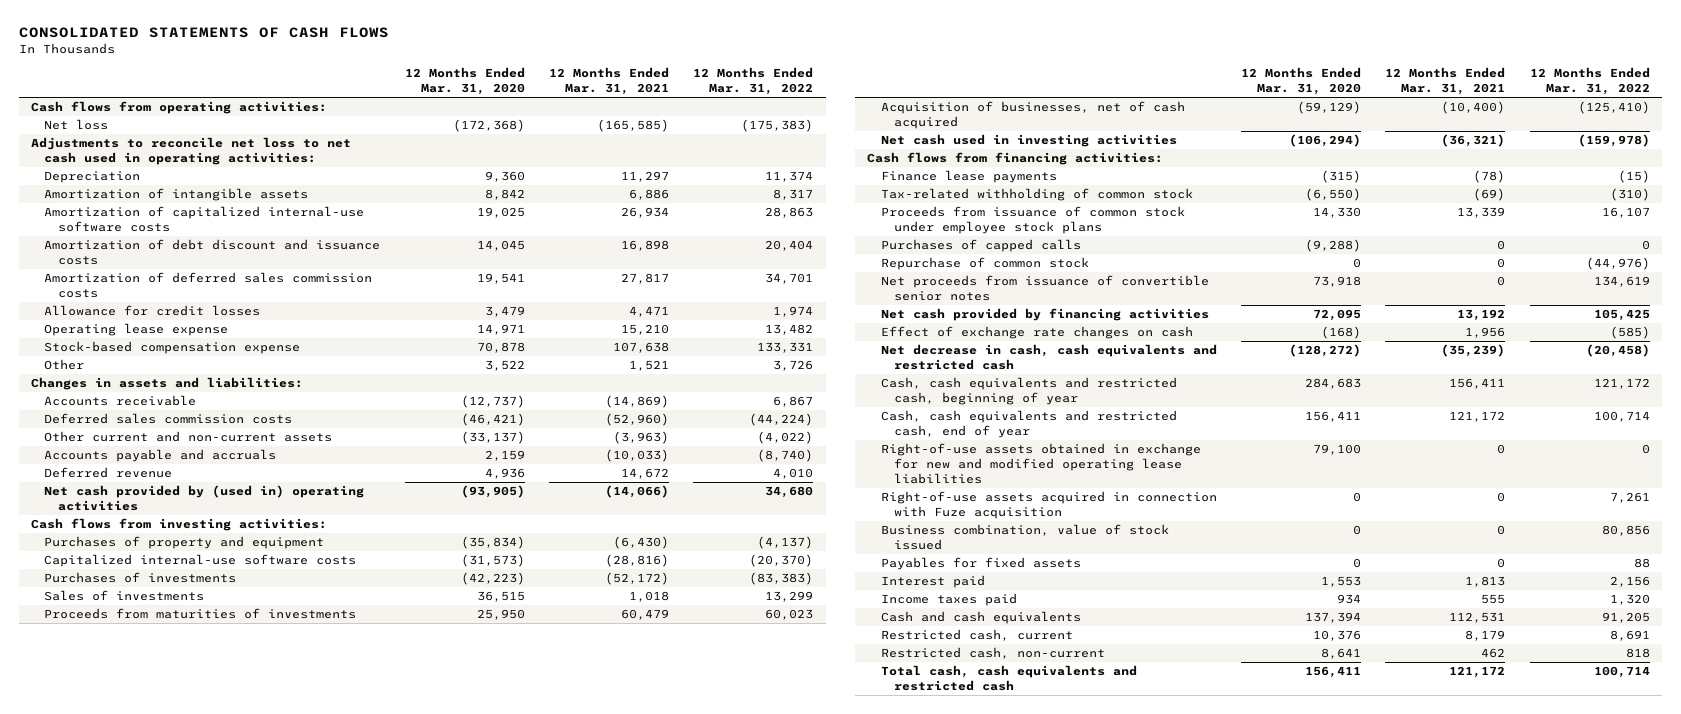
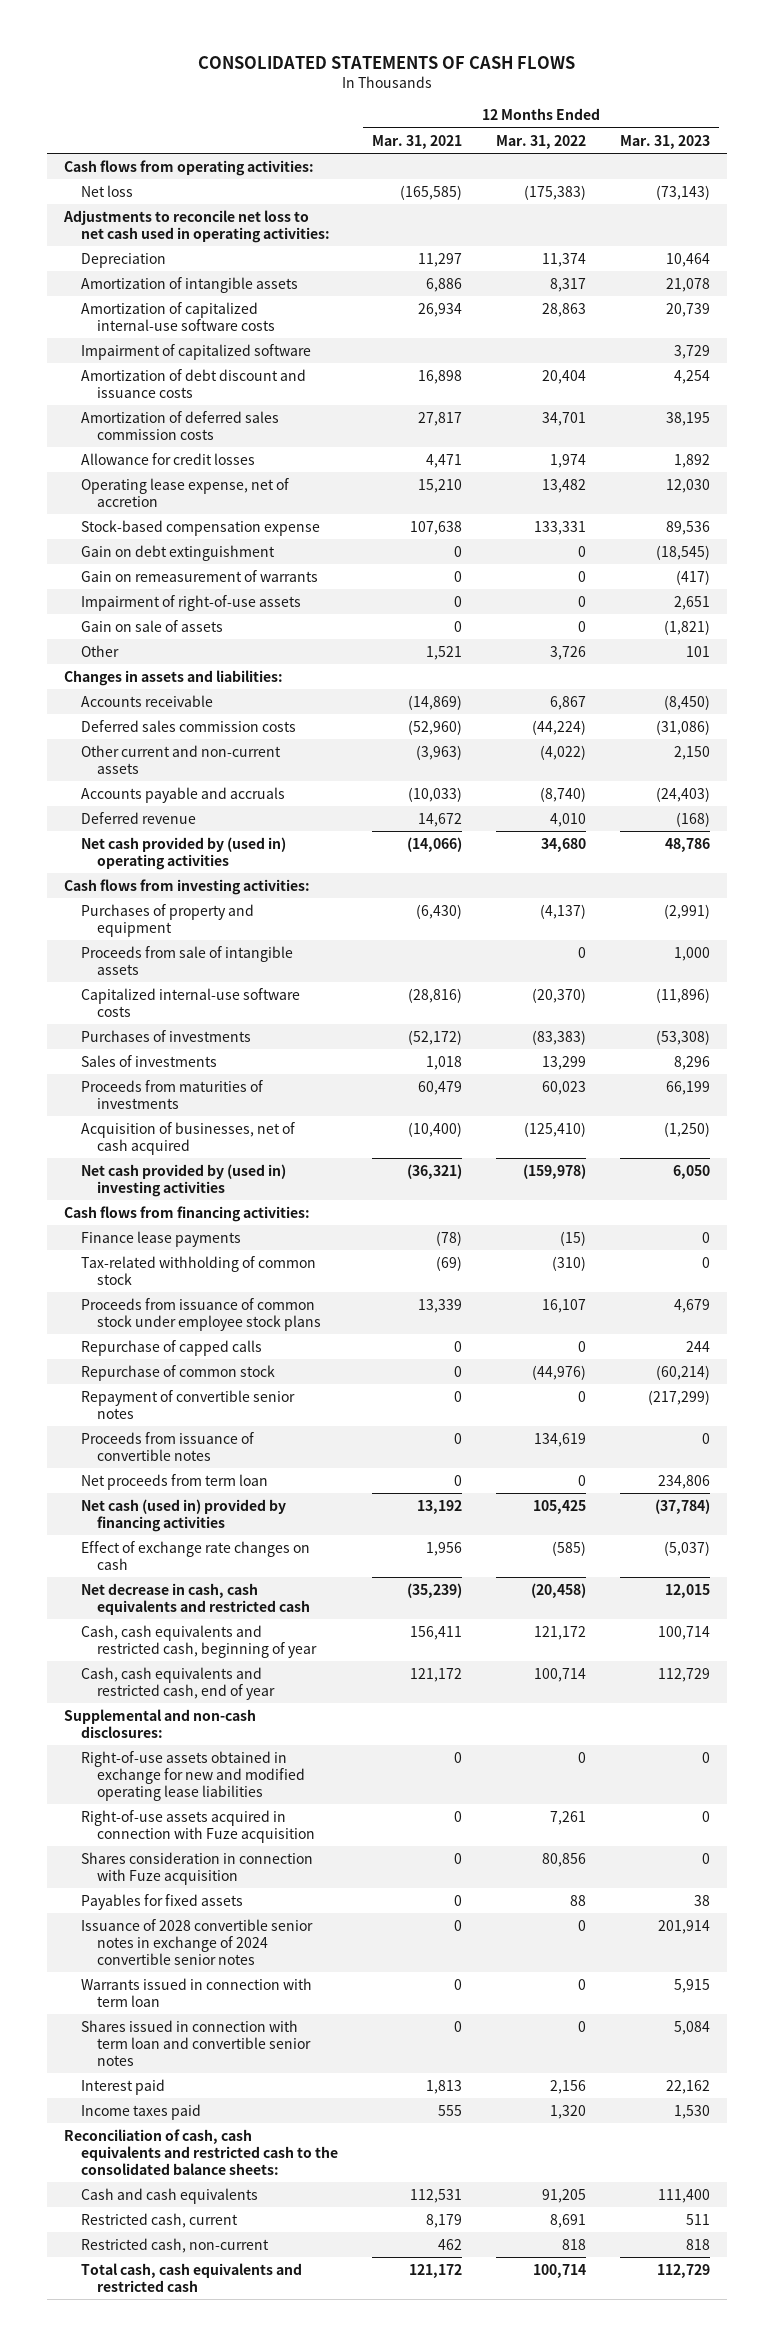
[404,67,525,96] 12 Months Ended Mar. 31, 2020 -> none
none -> [620,134,711,149] Mar. 31, 2023
none -> [80,343,311,360] Impairment of capitalized software
[44,323,229,337] Operating lease expense -> [80,477,289,507] Operating lease expense, net of accretion
none -> [80,544,275,561] Gain on debt extinguishment
none -> [80,569,318,582] Gain on remeasurement of warrants
none -> [80,594,301,611] Impairment of right-of-use assets
none -> [80,619,223,632] Gain on sale of assets
none -> [80,945,293,975] Proceeds from sale of intangible assets
[880,134,1177,148] Net cash used in investing activities -> [80,1163,286,1197] Net cash provided by (used in) investing activities
[880,239,1081,253] Purchases of capped calls -> [80,1339,262,1356] Repurchase of capped calls
none -> [80,1389,295,1419] Repayment of convertible senior notes
[880,275,1209,302] Net proceeds from issuance of convertible senior notes -> [80,1431,254,1461] Proceeds from issuance of convertible notes
none -> [80,1473,268,1490] Net proceeds from term loan
[880,308,1209,322] Net cash provided by financing activities -> [80,1498,286,1532] Net cash (used in) provided by financing activities
none -> [64,1708,257,1738] Supplemental and non-cash disclosures:
[880,524,1169,551] Business combination, value of stock issued -> [80,1851,313,1885] Shares consideration in connection with Fuze acquisition
none -> [80,1918,313,1965] Issuance of 2028 convertible senior notes in exchange of 2024 convertible senior notes
none -> [80,1977,312,2007] Warrants issued in connection with term loan
none -> [80,2019,312,2066] Shares issued in connection with term loan and convertible senior notes
none -> [64,2128,338,2175] Reconciliation of cash, cash equivalents and restricted cash to the consolidated balance sheets:

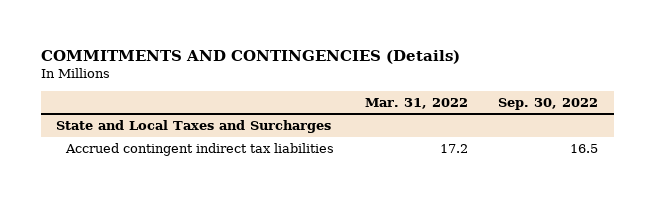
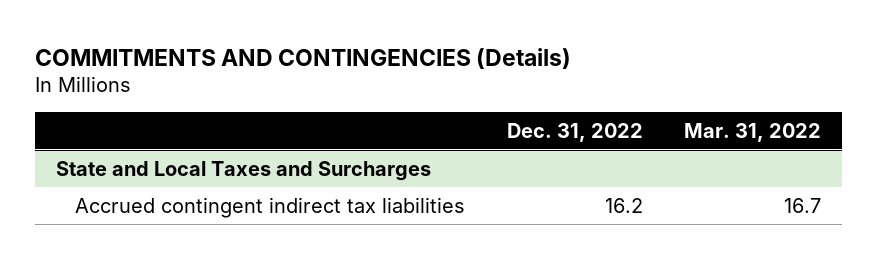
[498,97,599,110] Sep. 30, 2022 -> none
none -> [506,122,643,142] Dec. 31, 2022
[439,143,468,153] 17.2 -> [783,197,821,213] 16.7

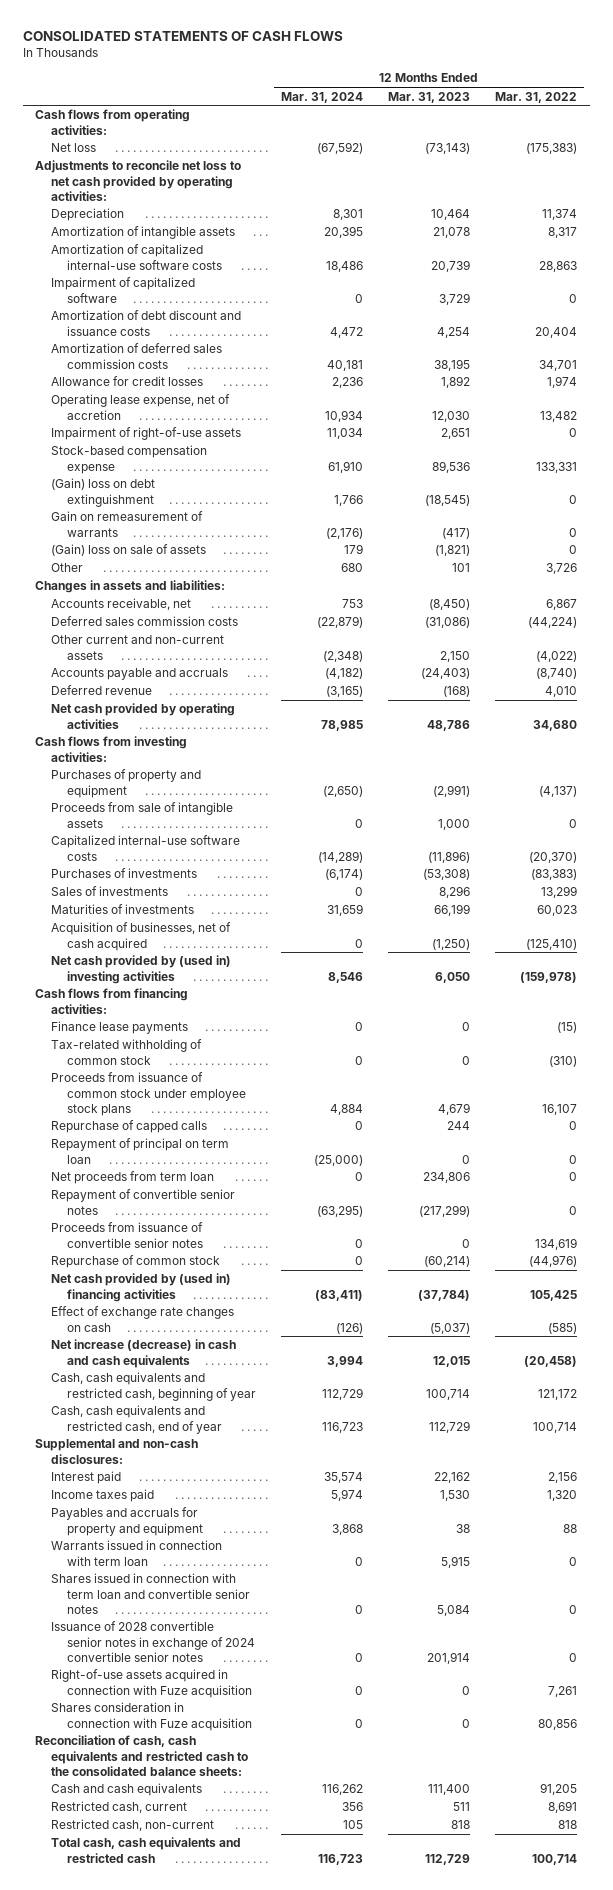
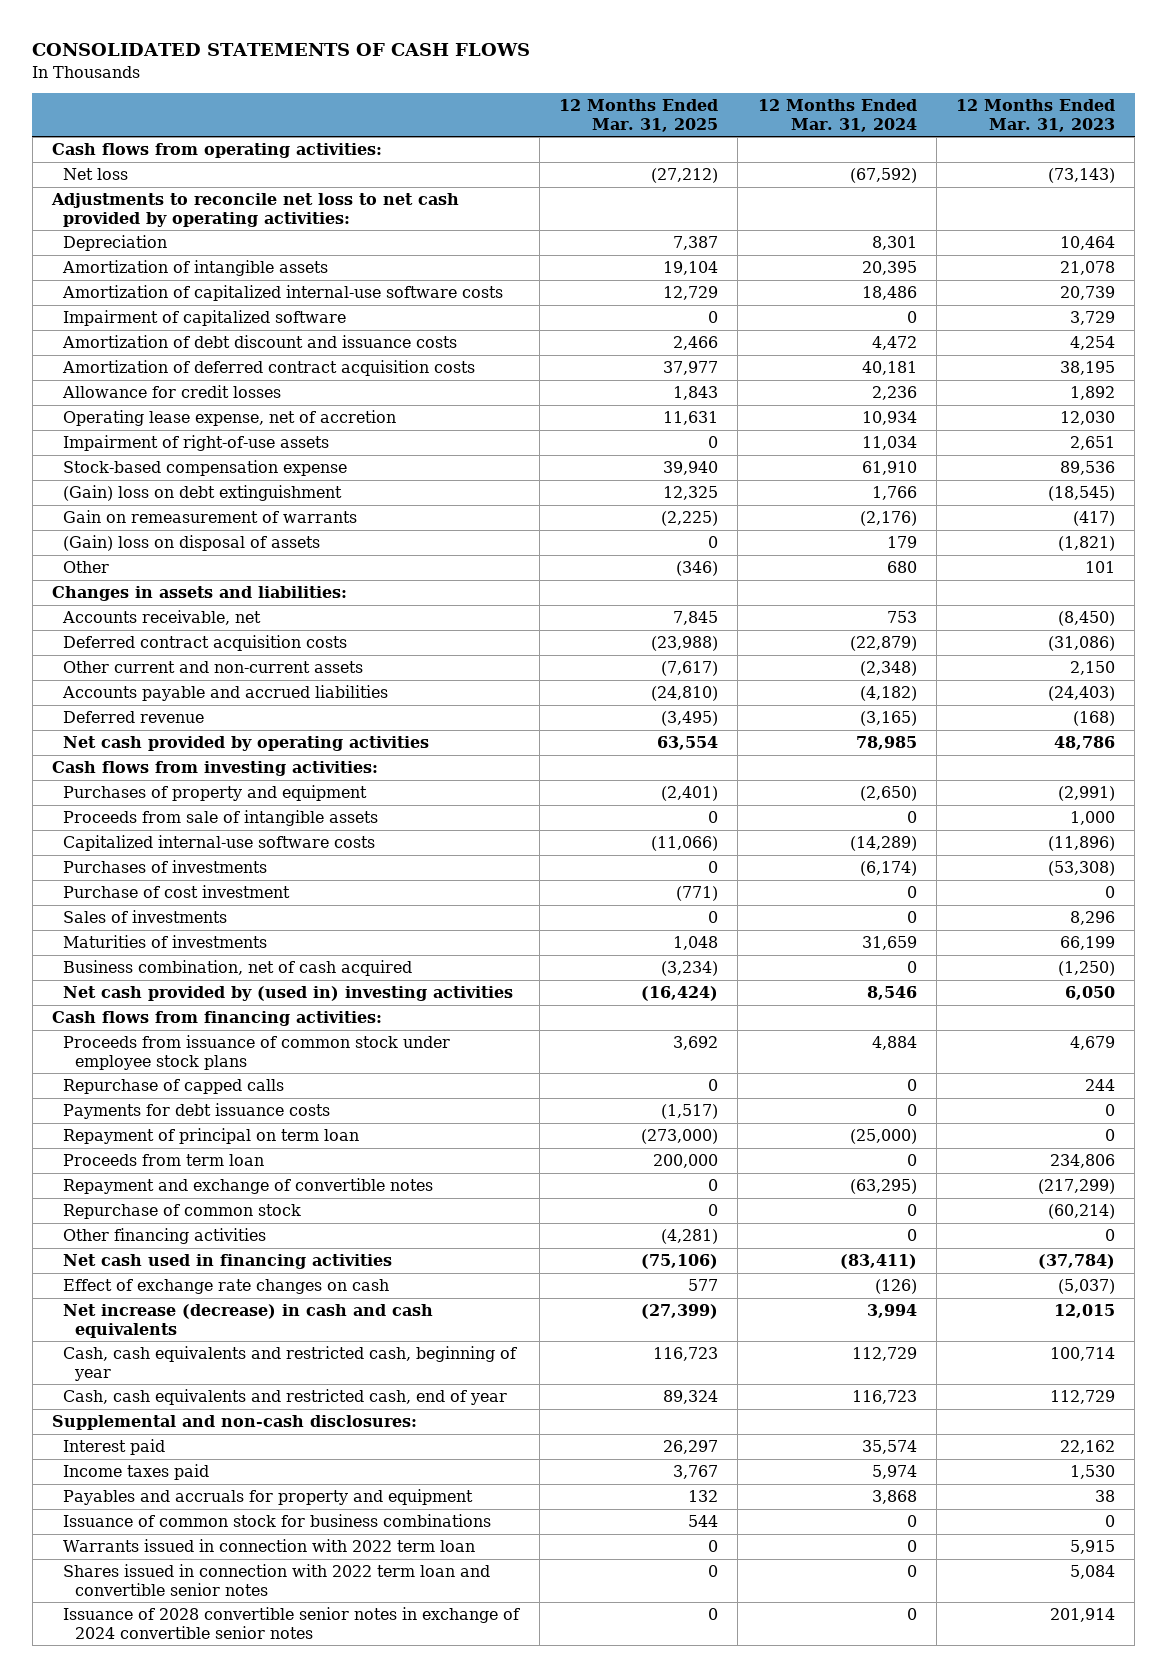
[495,91,578,103] Mar. 31, 2022 -> none
none -> [559,99,719,132] 12 Months Ended Mar. 31, 2025
[50,343,222,369] Amortization of deferred sales commission costs -> [62,360,476,377] Amortization of deferred contract acquisition costs
[50,544,206,557] (Gain) loss on sale of assets -> [63,535,321,552] (Gain) loss on disposal of assets
[50,616,238,627] Deferred sales commission costs -> [63,635,348,652] Deferred contract acquisition costs
[50,668,228,681] Accounts payable and accruals -> [62,685,389,702] Accounts payable and accrued liabilities
none -> [63,885,291,899] Purchase of cost investment
[50,922,231,951] Acquisition of businesses, net of cash acquired -> [63,960,413,977] Business combination, net of cash acquired
[50,1021,188,1035] Finance lease payments -> none
[50,1039,202,1065] Tax-related withholding of common stock -> none
none -> [63,1103,331,1120] Payments for debt issuance costs
[50,1222,203,1248] Proceeds from issuance of convertible senior notes -> none
[50,1171,214,1185] Net proceeds from term loan -> [63,1154,265,1167] Proceeds from term loan
[50,1189,235,1215] Repayment of convertible senior notes -> [63,1178,434,1195] Repayment and exchange of convertible notes
none -> [63,1228,267,1245] Other financing activities
[50,1273,231,1302] Net cash provided by (used in) financing activities -> [63,1254,393,1270] Net cash used in financing activities
none -> [63,1514,492,1528] Issuance of common stock for business combinations
[50,1540,222,1566] Warrants issued in connection with term loan -> [63,1539,476,1553] Warrants issued in connection with 2022 term loan
[50,1573,250,1614] Shares issued in connection with term loan and convertible senior notes -> [63,1564,491,1596] Shares issued in connection with 2022 term loan and convertible senior notes
[50,1669,252,1698] Right-of-use assets acquired in connection with Fuze acquisition -> none
[50,1702,252,1731] Shares consideration in connection with Fuze acquisition -> none
[35,1735,248,1776] Reconciliation of cash, cash equivalents and restricted cash to the consolidated balance sheets: -> none
[50,1783,202,1797] Cash and cash equivalents -> none
[50,1801,187,1814] Restricted cash, current -> none
[50,1819,214,1832] Restricted cash, non-current -> none
[50,1837,241,1863] Total cash, cash equivalents and restricted cash -> none

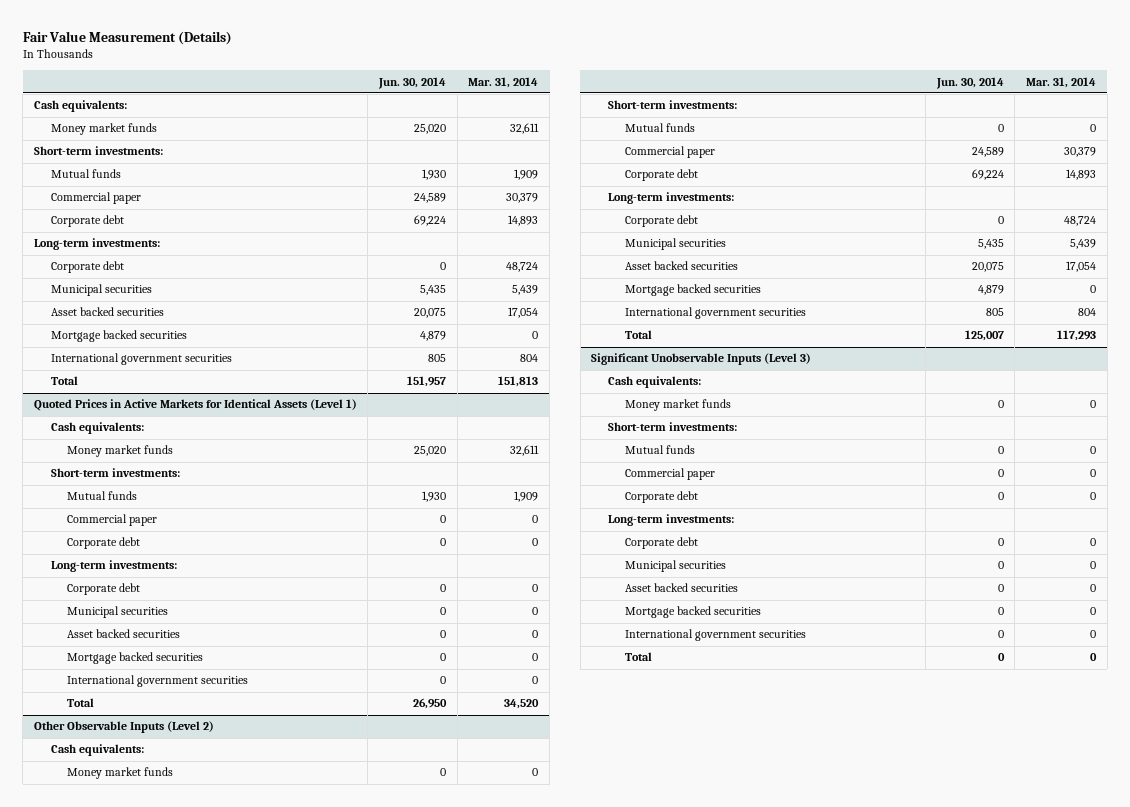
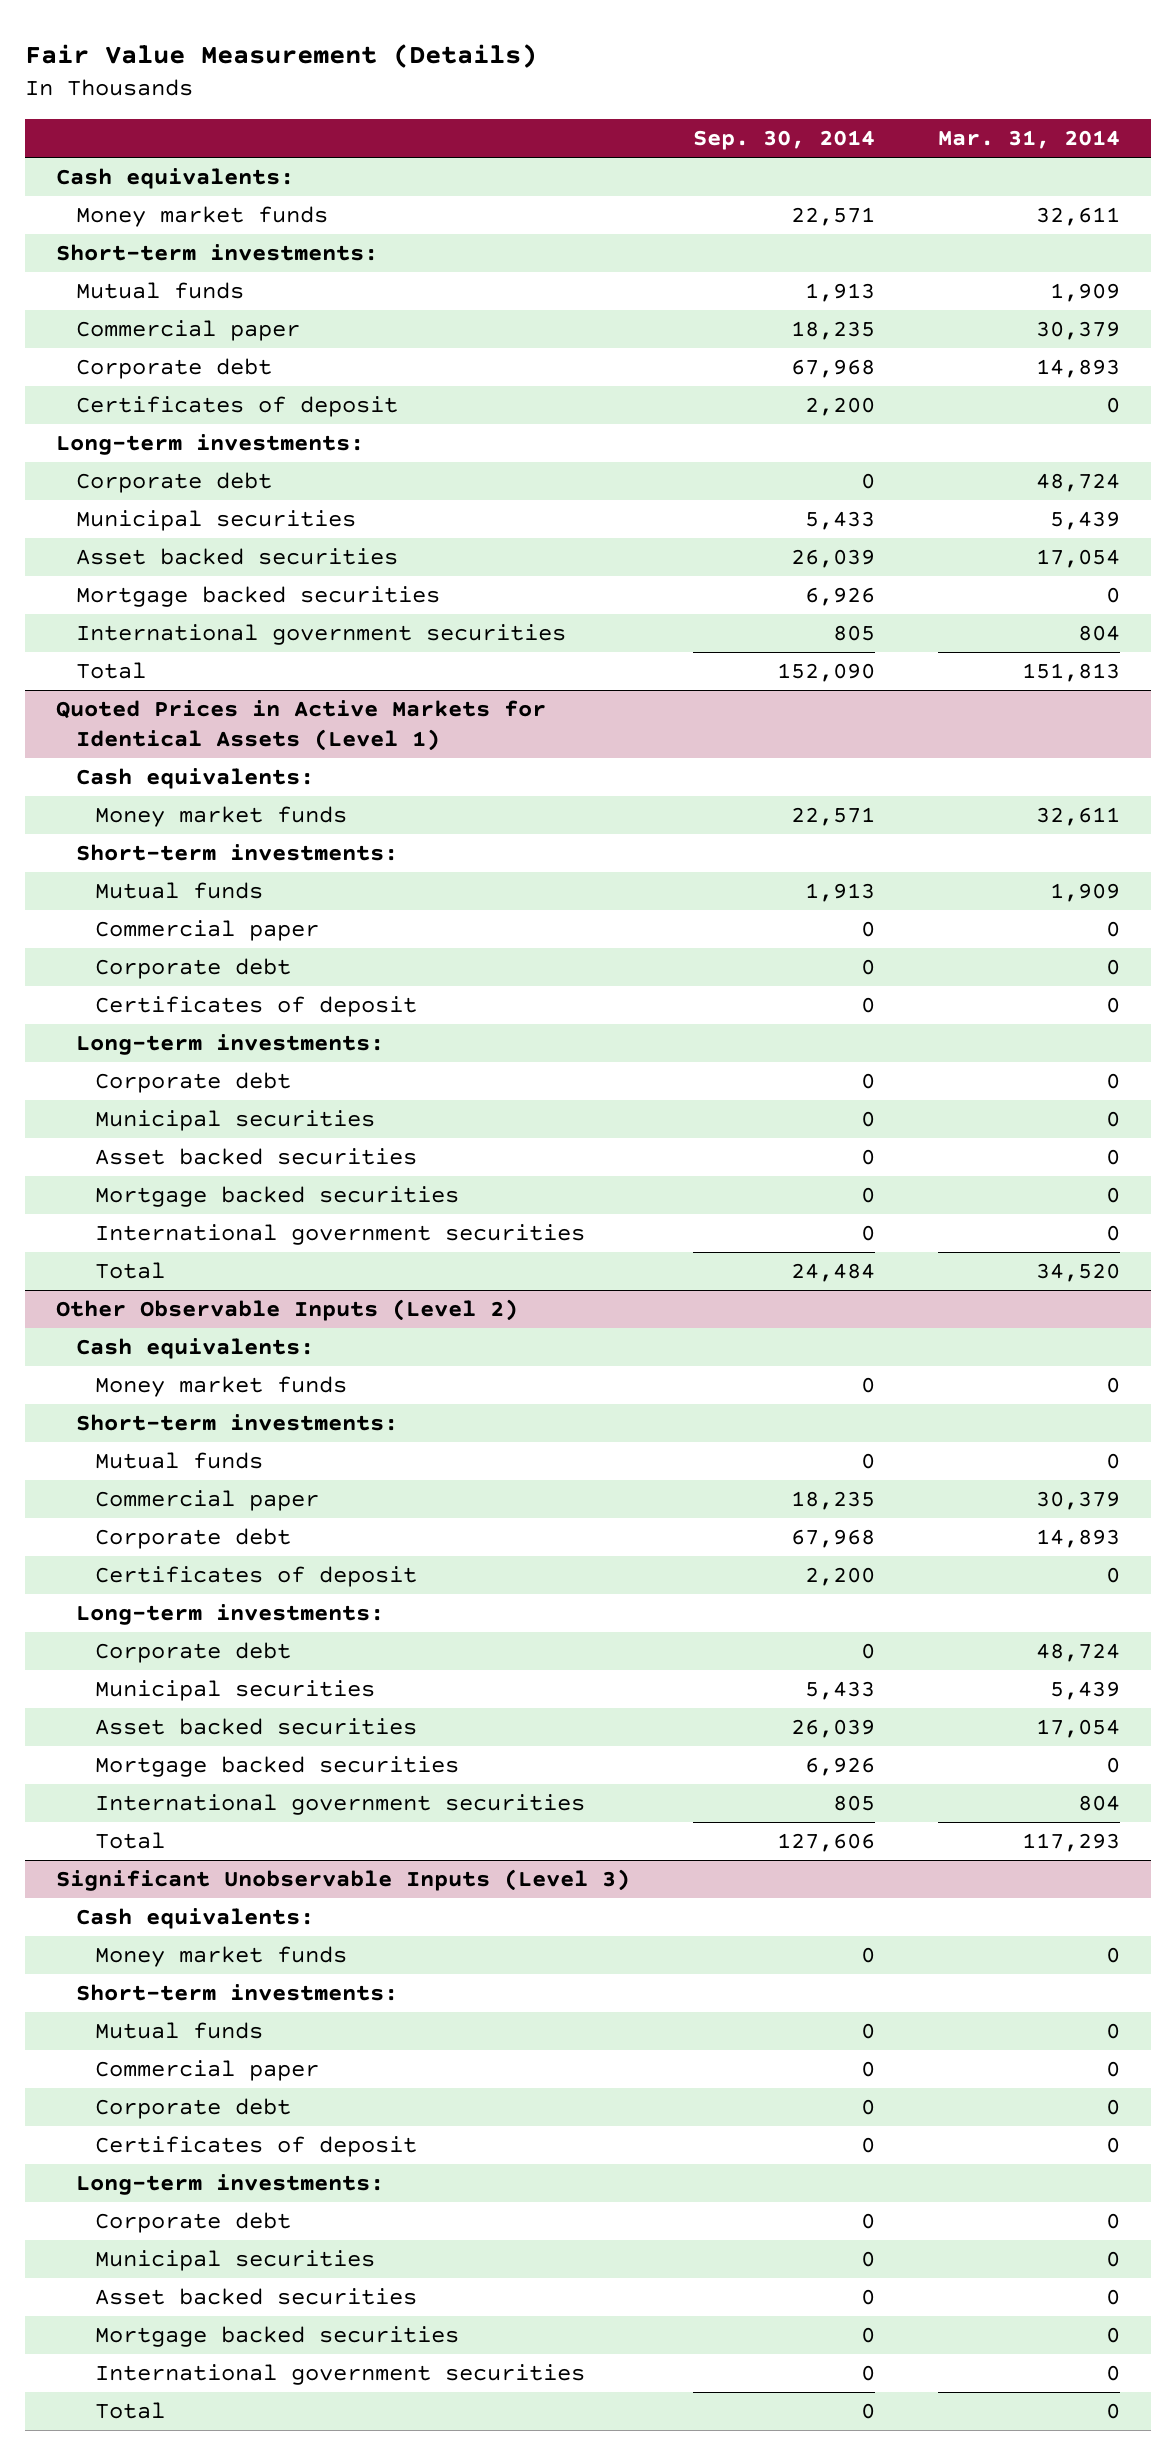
[378,76,447,89] Jun. 30, 2014 -> none
none -> [693,130,876,151] Sep. 30, 2014
none -> [75,396,398,418] Certificates of deposit
none -> [94,996,417,1018] Certificates of deposit
none -> [94,1566,417,1588] Certificates of deposit
none -> [94,2136,417,2158] Certificates of deposit

